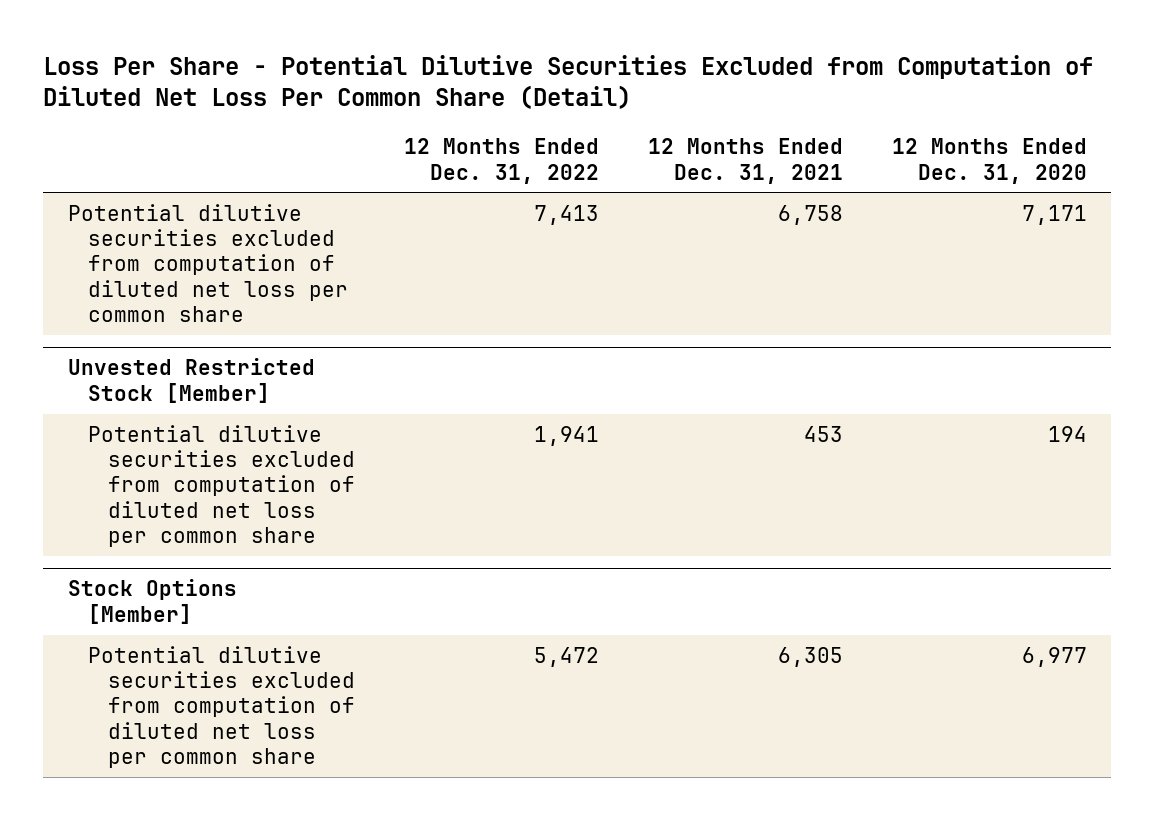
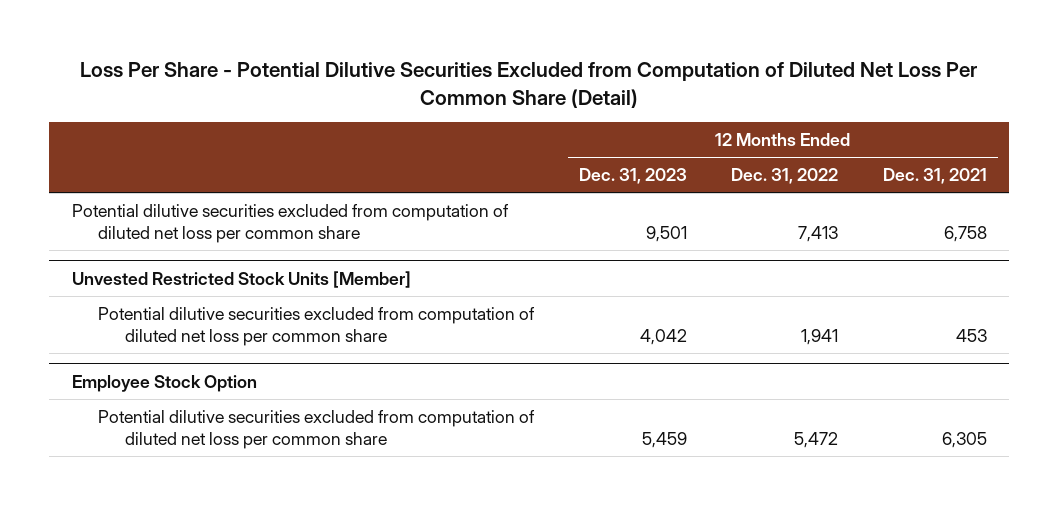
[891,138,1087,184] 12 Months Ended Dec. 31, 2020 -> none
none -> [578,168,687,185] Dec. 31, 2023
[67,358,315,403] Unvested Restricted Stock [Member] -> [71,270,411,288] Unvested Restricted Stock Units [Member]
[67,579,237,624] Stock Options [Member] -> [71,374,257,392] Employee Stock Option

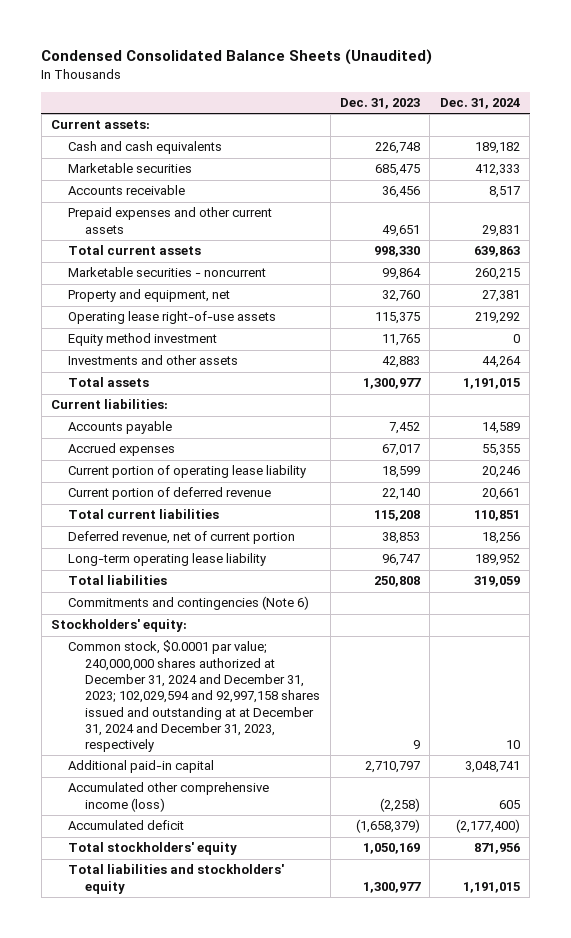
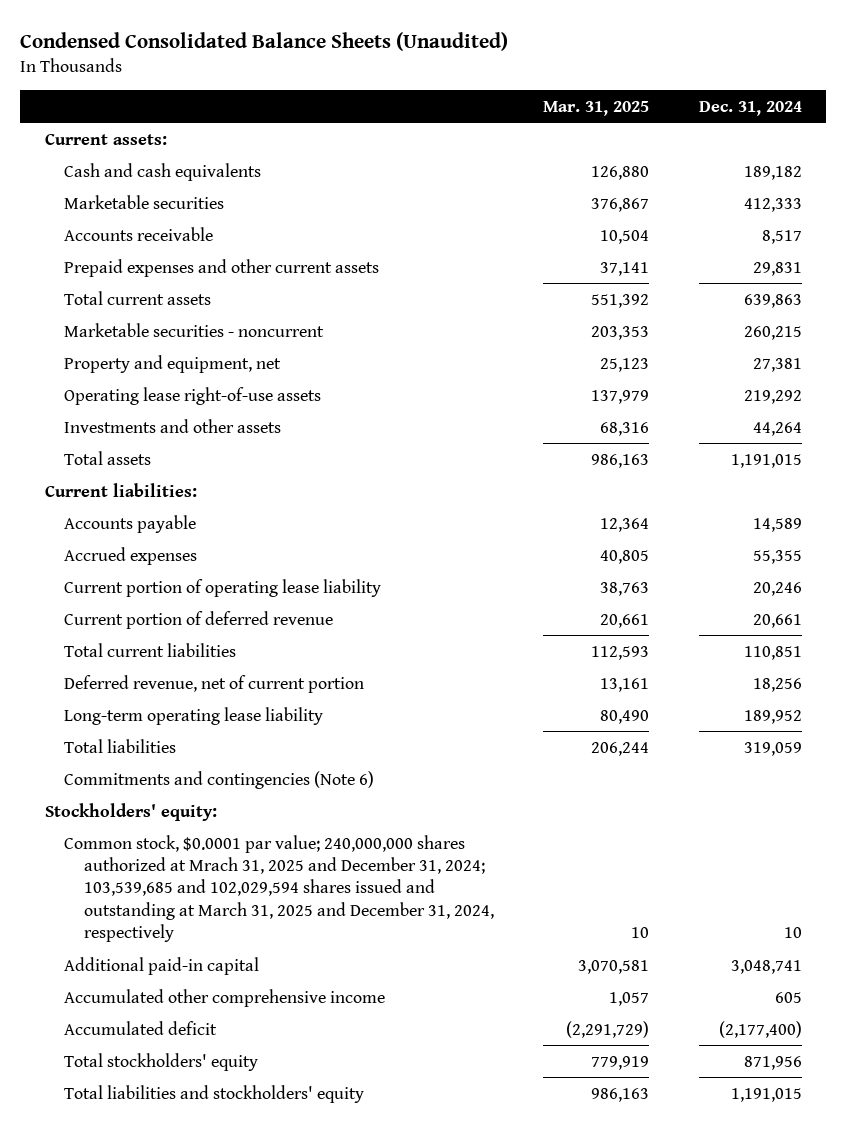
[339,98,420,110] Dec. 31, 2023 -> none
none -> [543,100,650,116] Mar. 31, 2025
[68,333,218,347] Equity method investment -> none
[68,640,321,753] Common stock, $0.0001 par value; 240,000,000 shares authorized at December 31, 2024 and December 31, 2023; 102,029,594 and 92,997,158 shares issued and outstanding at at December 31, 2024 and December 31, 2023, respectively -> [64,834,494,942] Common stock, $0.0001 par value; 240,000,000 shares authorized at Mrach 31, 2025 and December 31, 2024; 103,539,685 and 102,029,594 shares issued and outstanding at March 31, 2025 and December 31, 2024, respectively
[68,782,270,812] Accumulated other comprehensive income (loss) -> [64,988,386,1007] Accumulated other comprehensive income

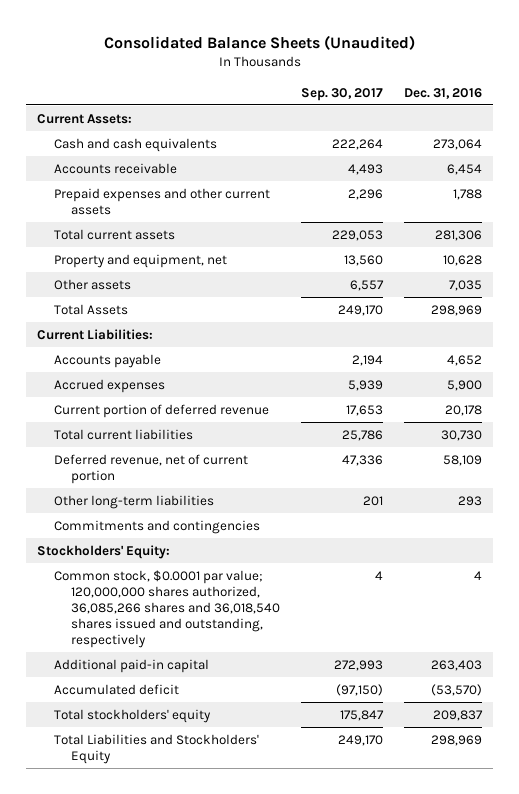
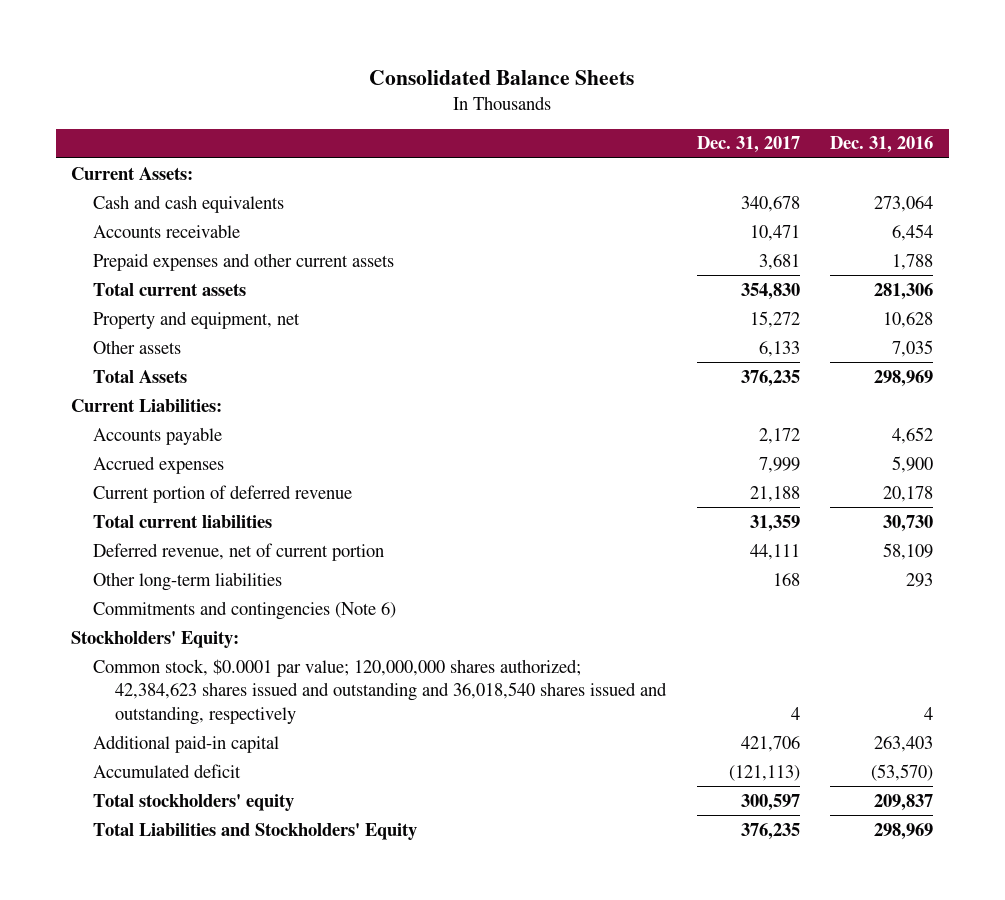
[103,34,415,50] Consolidated Balance Sheets (Unaudited) -> [369,69,635,85] Consolidated Balance Sheets
[300,87,383,101] Sep. 30, 2017 -> none
none -> [696,136,800,154] Dec. 31, 2017
[53,519,260,534] Commitments and contingencies -> [93,600,397,620] Commitments and contingencies (Note 6)
[53,569,280,649] Common stock, $0.0001 par value; 120,000,000 shares authorized, 36,085,266 shares and 36,018,540 shares issued and outstanding, respectively -> [93,658,668,725] Common stock, $0.0001 par value; 120,000,000 shares authorized; 42,384,623 shares issued and outstanding and 36,018,540 shares issued and outstanding, respectively

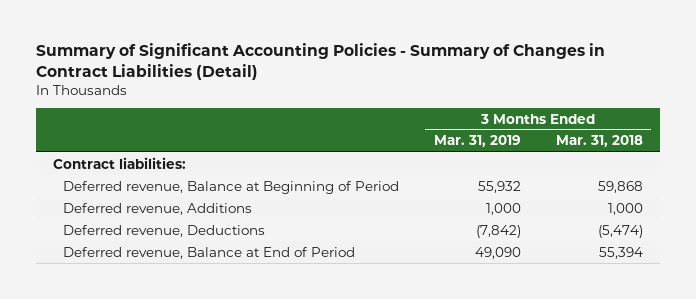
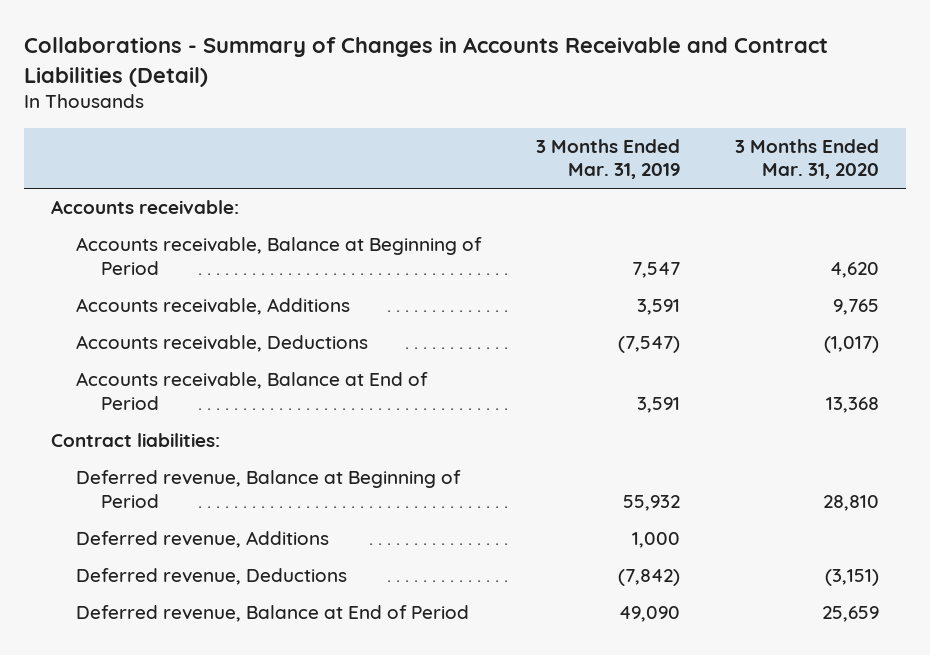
[35,43,605,80] Summary of Significant Accounting Policies - Summary of Changes in Contract Liabilities (Detail) -> [23,37,828,87] Collaborations - Summary of Changes in Accounts Receivable and Contract Liabilities (Detail)
[555,135,643,148] Mar. 31, 2018 -> none
none -> [734,138,879,180] 3 Months Ended Mar. 31, 2020
none -> [51,200,240,215] Accounts receivable:
none -> [75,237,482,275] Accounts receivable, Balance at Beginning of Period
none -> [75,298,350,316] Accounts receivable, Additions
none -> [75,335,368,353] Accounts receivable, Deductions
none -> [75,372,428,410] Accounts receivable, Balance at End of Period

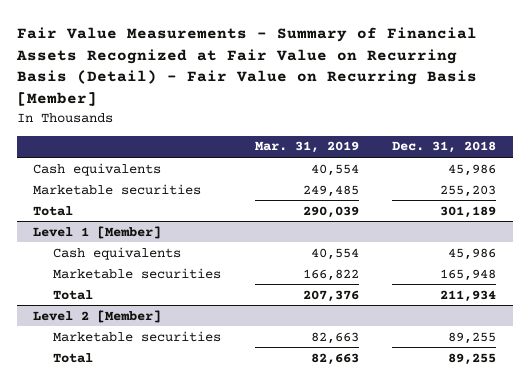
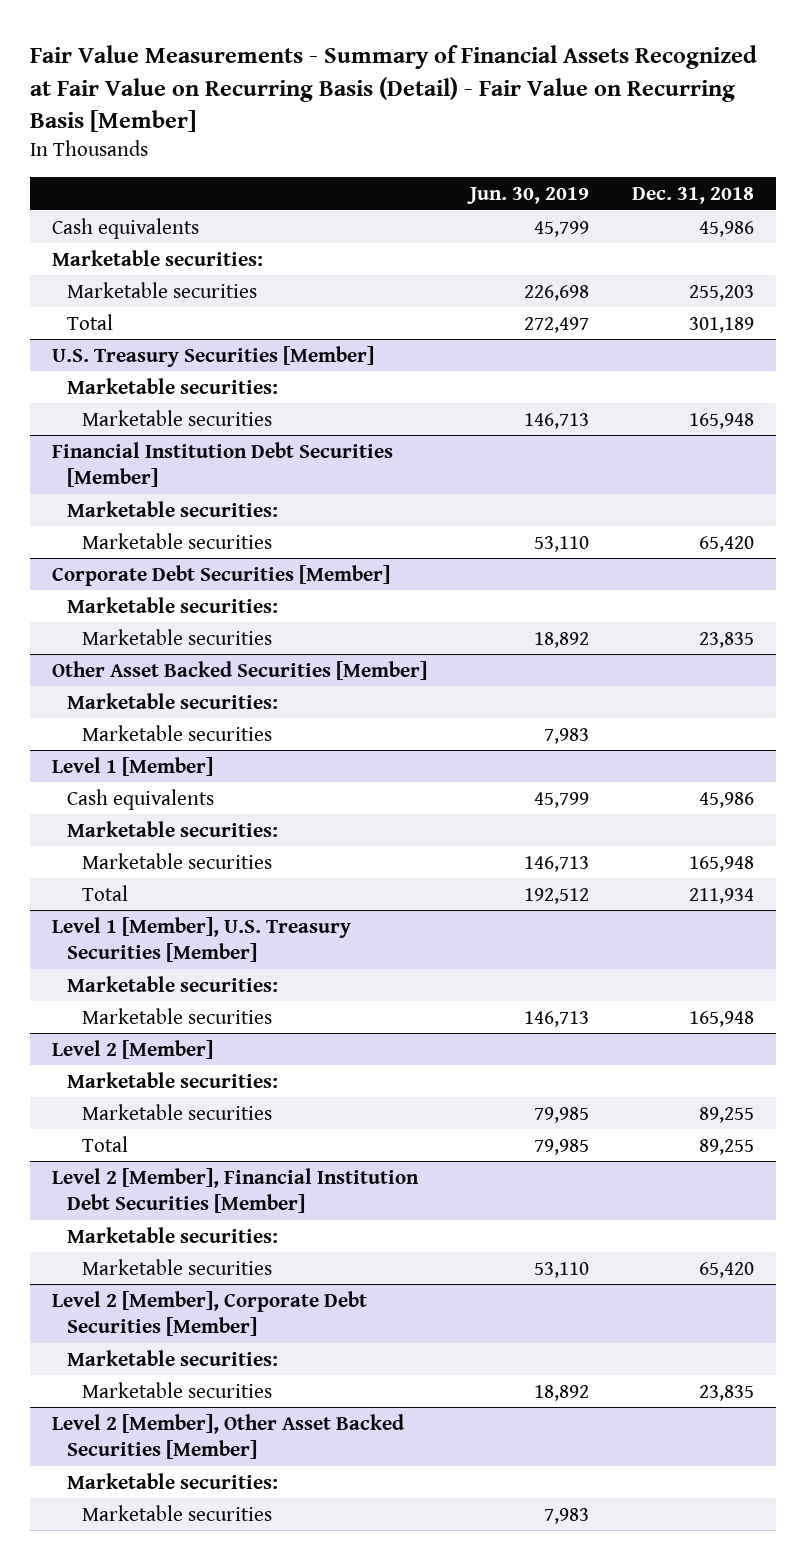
[254,141,359,154] Mar. 31, 2019 -> none
none -> [467,186,590,204] Jun. 30, 2019
none -> [51,249,263,266] Marketable securities:
none -> [51,345,374,367] U.S. Treasury Securities [Member]
none -> [66,377,278,394] Marketable securities:
none -> [81,409,272,426] Marketable securities
none -> [51,441,393,488] Financial Institution Debt Securities [Member]
none -> [66,500,278,517] Marketable securities:
none -> [81,532,272,549] Marketable securities
none -> [51,564,390,586] Corporate Debt Securities [Member]
none -> [66,596,278,613] Marketable securities:
none -> [81,628,272,645] Marketable securities
none -> [51,660,427,680] Other Asset Backed Securities [Member]
none -> [66,692,278,709] Marketable securities:
none -> [81,724,272,741] Marketable securities
none -> [66,820,278,837] Marketable securities:
none -> [51,916,351,963] Level 1 [Member], U.S. Treasury Securities [Member]
none -> [66,975,278,992] Marketable securities:
none -> [81,1007,272,1024] Marketable securities
none -> [66,1071,278,1088] Marketable securities:
none -> [51,1167,419,1214] Level 2 [Member], Financial Institution Debt Securities [Member]
none -> [66,1226,278,1243] Marketable securities:
none -> [81,1258,272,1275] Marketable securities
none -> [51,1290,367,1337] Level 2 [Member], Corporate Debt Securities [Member]
none -> [66,1349,278,1366] Marketable securities:
none -> [81,1381,272,1398] Marketable securities
none -> [51,1413,404,1460] Level 2 [Member], Other Asset Backed Securities [Member]
none -> [66,1472,278,1489] Marketable securities:
none -> [81,1504,272,1521] Marketable securities

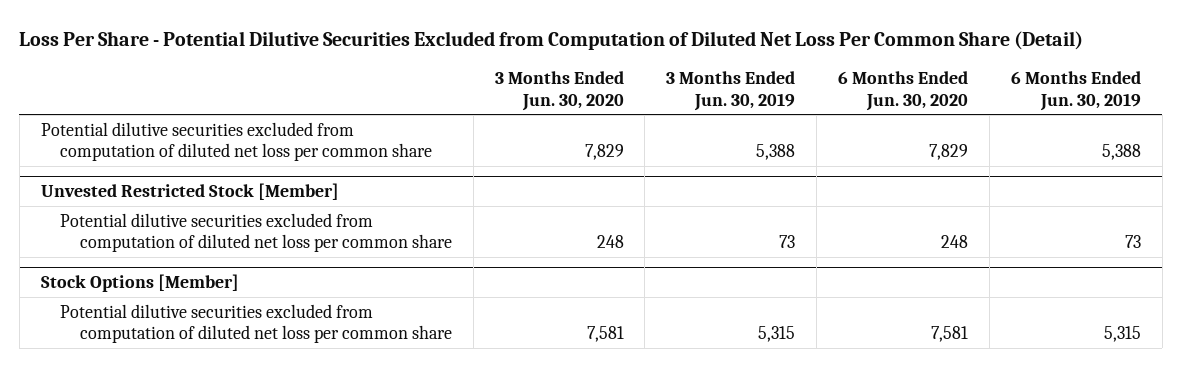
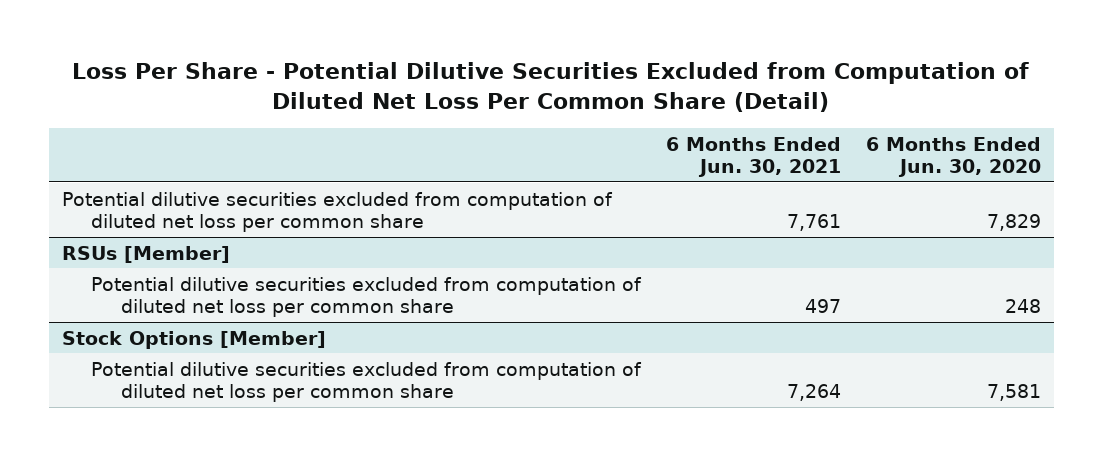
[494,71,624,111] 3 Months Ended Jun. 30, 2020 -> none
[666,71,796,111] 3 Months Ended Jun. 30, 2019 -> none
[1010,71,1141,111] 6 Months Ended Jun. 30, 2019 -> none
none -> [666,136,842,178] 6 Months Ended Jun. 30, 2021
[40,183,339,201] Unvested Restricted Stock [Member] -> [61,245,230,263] RSUs [Member]

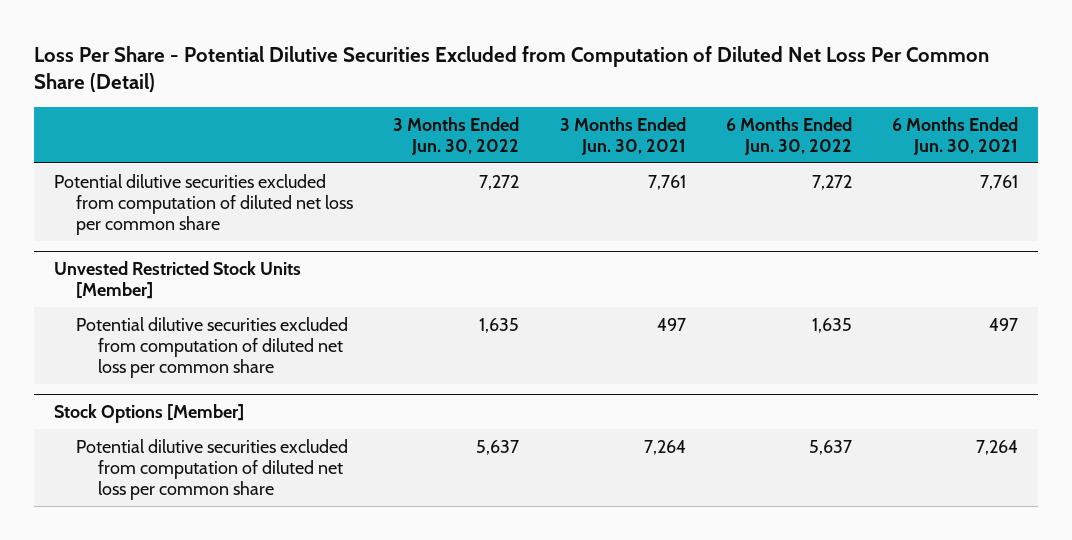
[866,136,1042,178] 6 Months Ended Jun. 30, 2020 -> none
none -> [393,116,520,155] 3 Months Ended Jun. 30, 2022
none -> [559,116,686,155] 3 Months Ended Jun. 30, 2021
none -> [725,116,852,155] 6 Months Ended Jun. 30, 2022
[61,245,230,263] RSUs [Member] -> [54,261,302,300] Unvested Restricted Stock Units [Member]

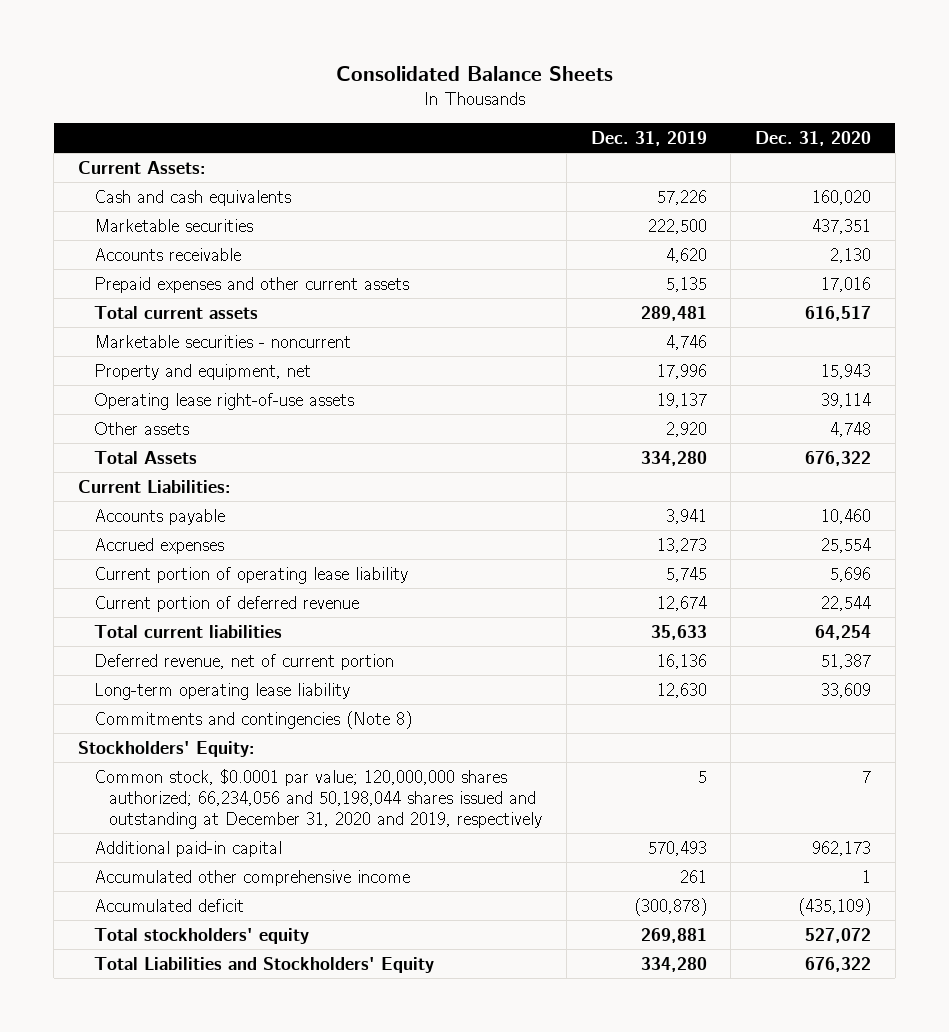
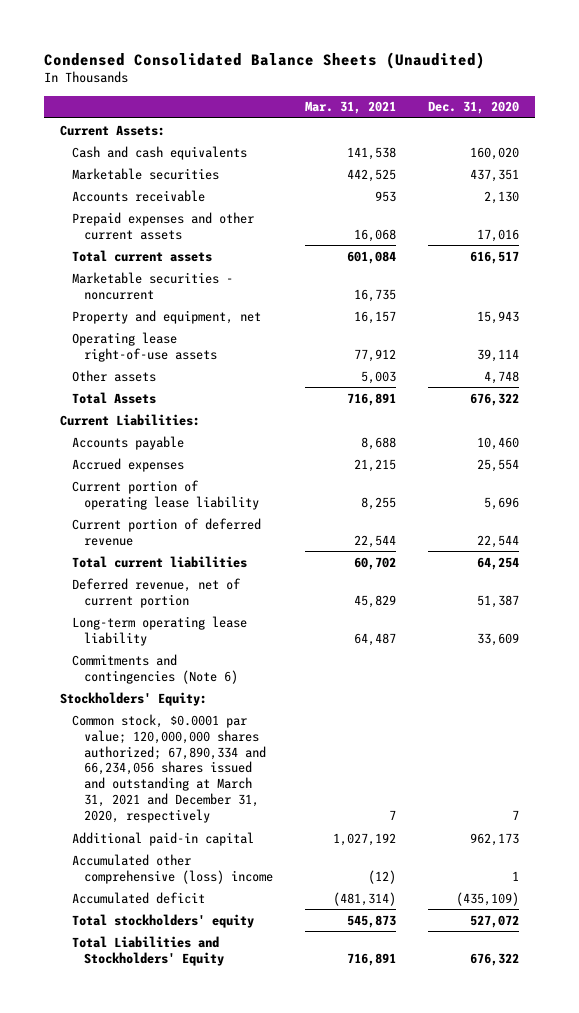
[335,66,613,82] Consolidated Balance Sheets -> [44,51,486,69] Condensed Consolidated Balance Sheets (Unaudited)
[590,130,707,146] Dec. 31, 2019 -> none
none -> [305,101,397,115] Mar. 31, 2021
[93,710,412,729] Commitments and contingencies (Note 8) -> [71,653,238,684] Commitments and contingencies (Note 6)
[93,768,543,829] Common stock, $0.0001 par value; 120,000,000 shares authorized; 66,234,056 and 50,198,044 shares issued and outstanding at December 31, 2020 and 2019, respectively -> [71,713,266,824] Common stock, $0.0001 par value; 120,000,000 shares authorized; 67,890,334 and 66,234,056 shares issued and outstanding at March 31, 2021 and December 31, 2020, respectively
[93,869,410,886] Accumulated other comprehensive income -> [71,853,273,884] Accumulated other comprehensive (loss) income

